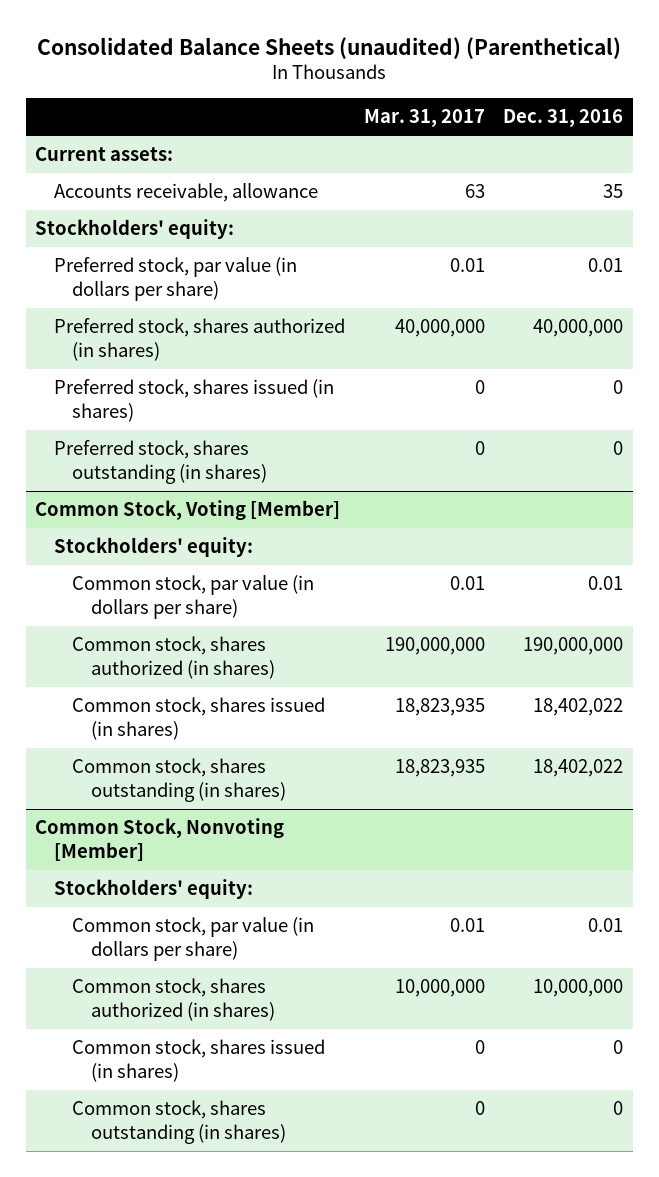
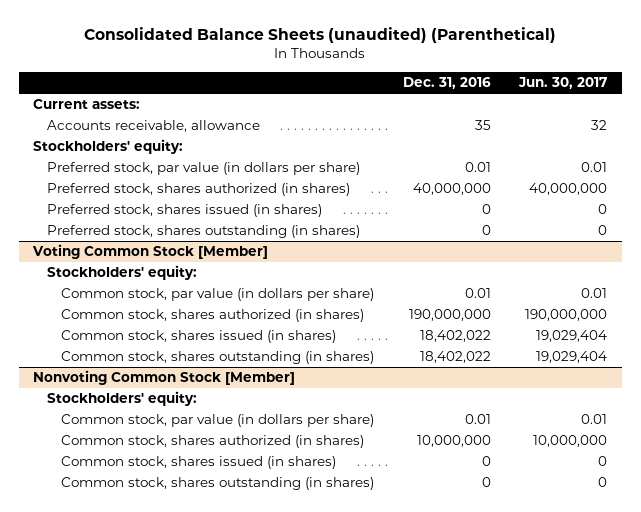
[363,109,485,128] Mar. 31, 2017 -> none
none -> [518,77,608,90] Jun. 30, 2017
[35,500,341,521] Common Stock, Voting [Member] -> [32,244,269,260] Voting Common Stock [Member]
[35,818,285,861] Common Stock, Nonvoting [Member] -> [33,370,296,386] Nonvoting Common Stock [Member]

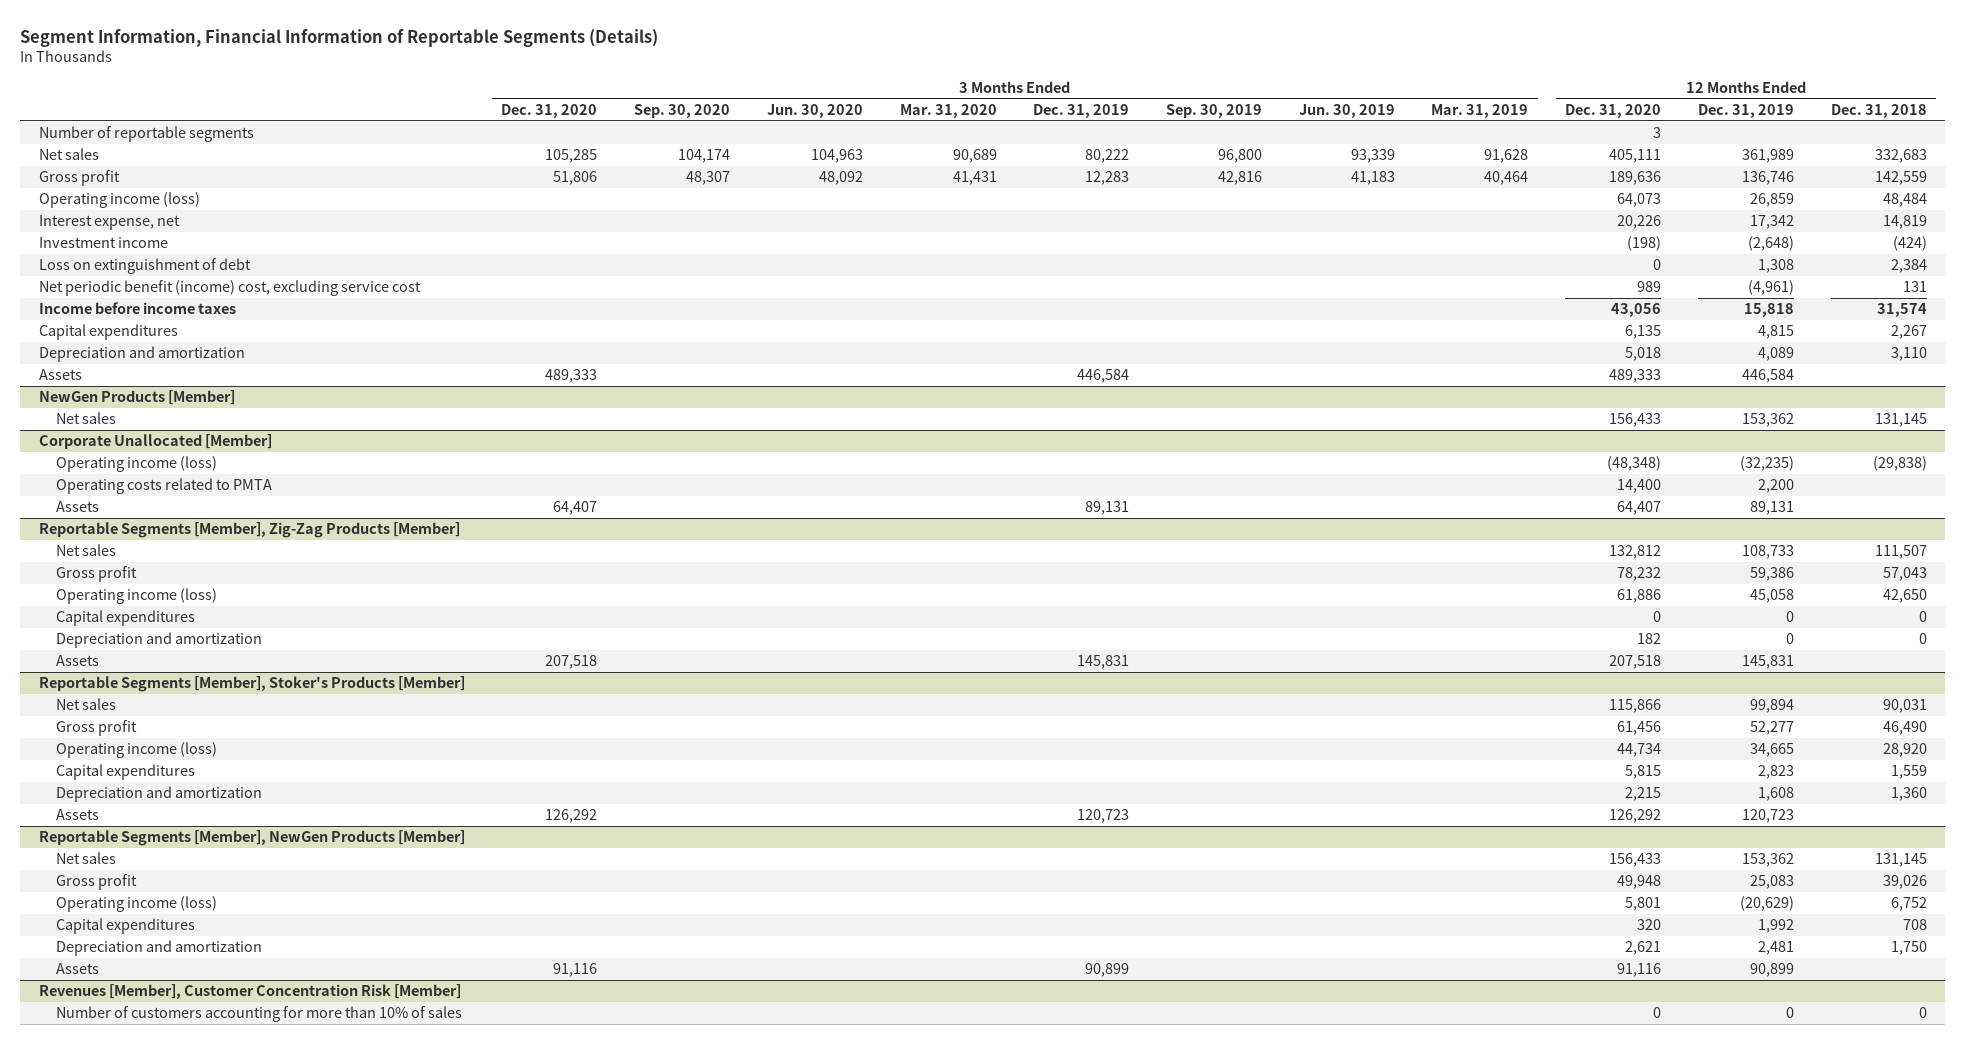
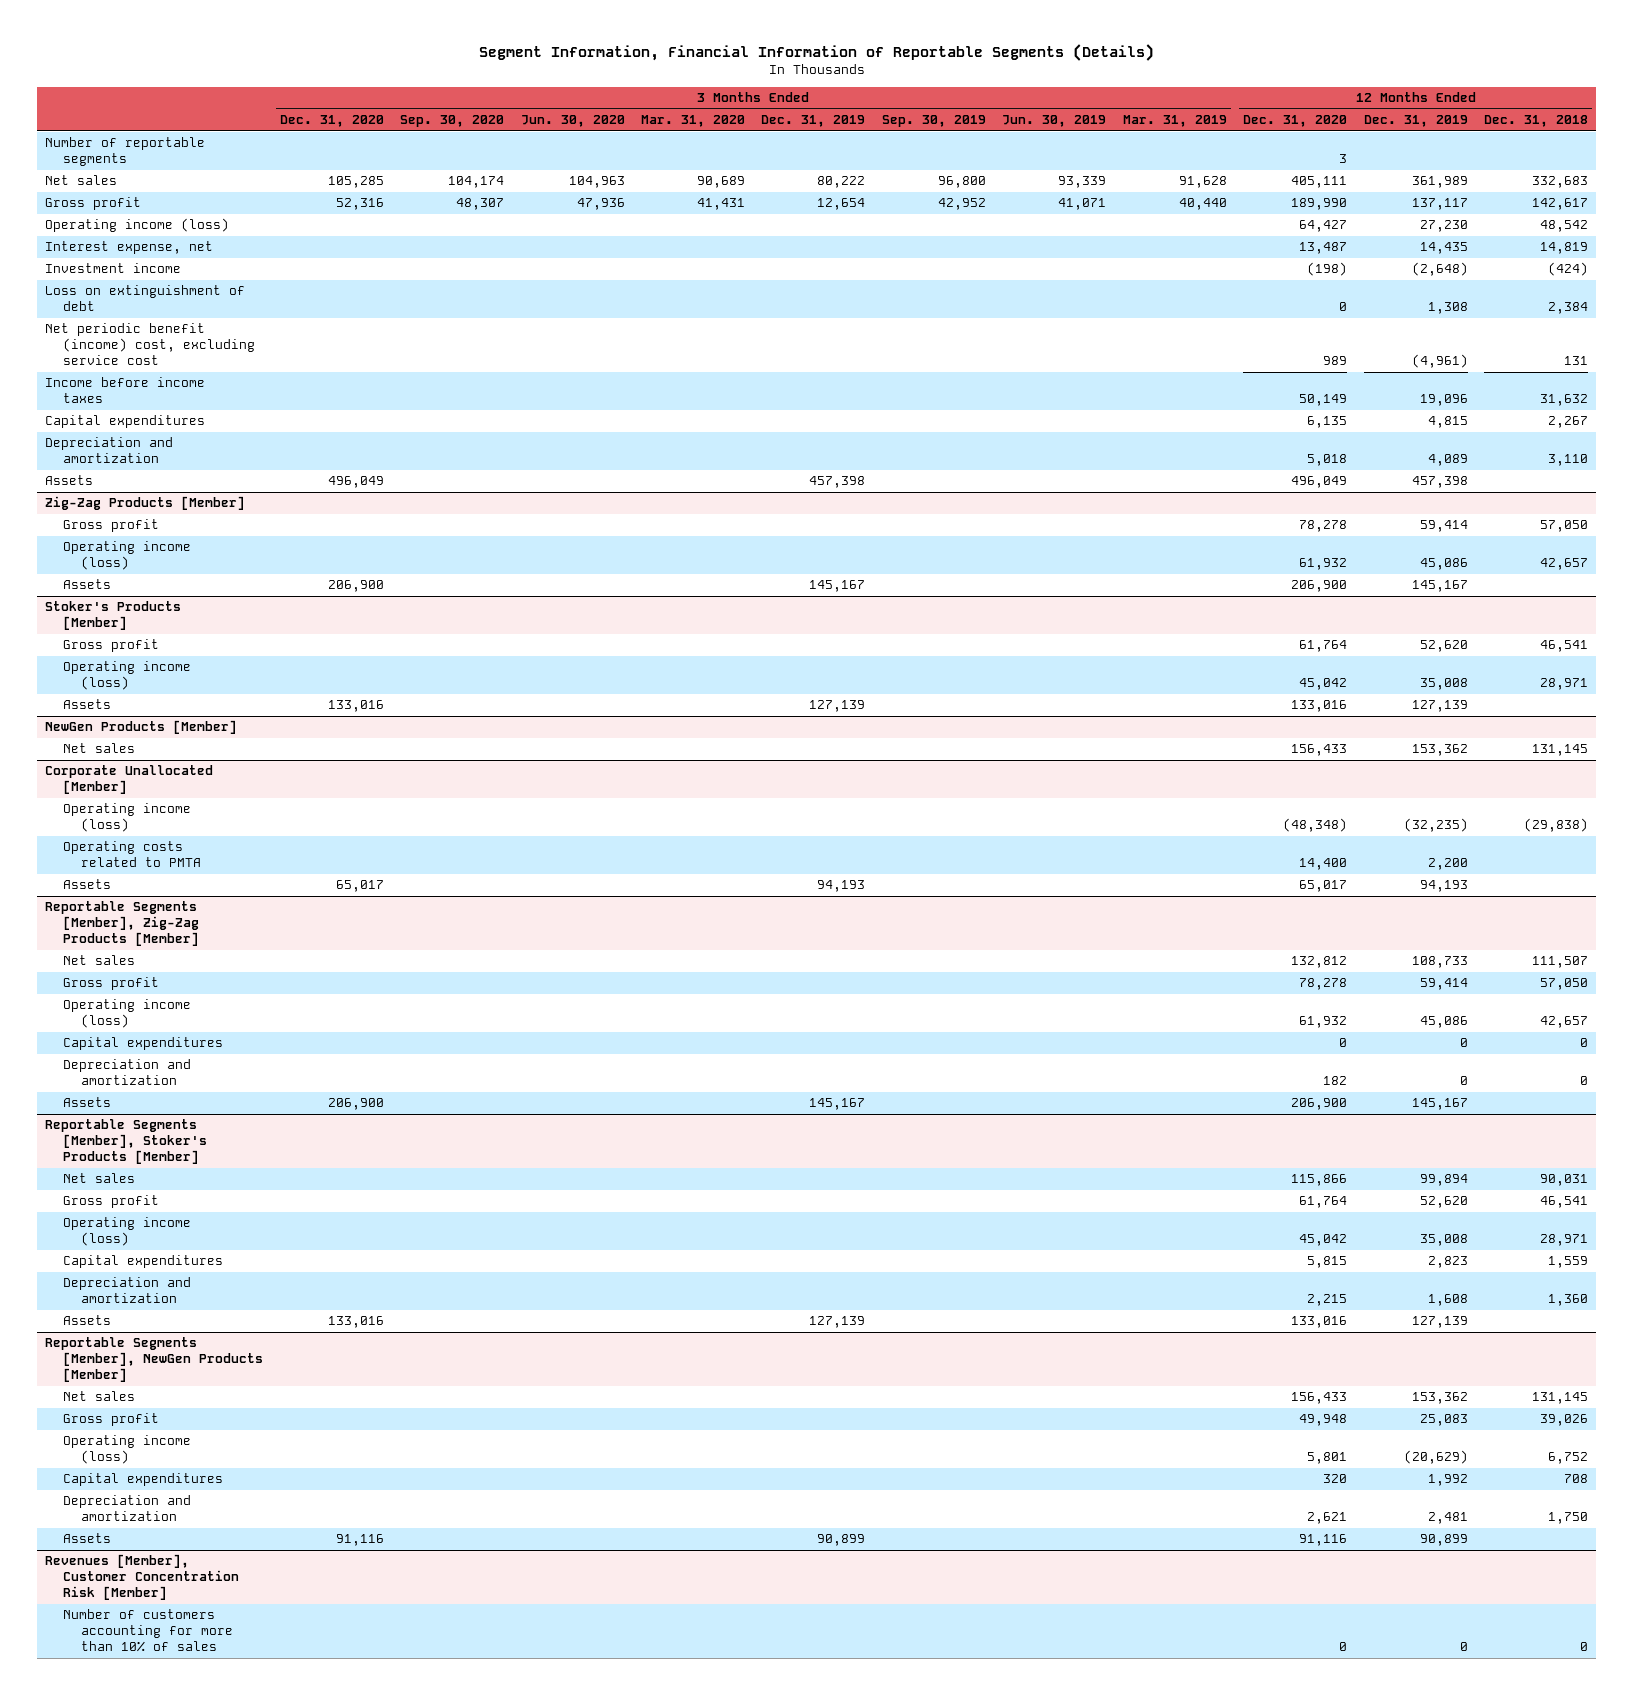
[553,171,598,186] 51,806 -> [335,198,384,211] 52,316
[818,171,863,186] 48,092 -> [576,198,625,211] 47,936
[1085,171,1130,186] 12,283 -> [817,198,866,211] 12,654
[1217,171,1262,186] 42,816 -> [937,198,986,211] 42,952
[1350,171,1395,186] 41,183 -> [1058,198,1107,211] 41,071
[1484,171,1529,186] 40,464 -> [1178,198,1227,211] 40,440
[1609,171,1662,186] 189,636 -> [1291,198,1348,211] 189,990
[1741,171,1794,186] 136,746 -> [1411,198,1468,211] 137,117
[1874,171,1927,186] 142,559 -> [1532,198,1589,211] 142,617
[1617,193,1662,208] 64,073 -> [1299,220,1348,233] 64,427
[1749,193,1794,208] 26,859 -> [1419,220,1468,233] 27,230
[1882,193,1927,208] 48,484 -> [1540,220,1589,233] 48,542
[1617,215,1662,230] 20,226 -> [1299,242,1348,255] 13,487
[1749,215,1794,230] 17,342 -> [1419,242,1468,255] 14,435
[1611,303,1662,318] 43,056 -> [1299,394,1348,407] 50,149
[1743,303,1794,318] 15,818 -> [1419,394,1468,407] 19,096
[1876,303,1927,318] 31,574 -> [1540,394,1589,407] 31,632
[545,369,598,384] 489,333 -> [327,476,384,489] 496,049
[1077,369,1130,384] 446,584 -> [809,476,866,489] 457,398
[1609,369,1662,384] 489,333 -> [1291,476,1348,489] 496,049
[1741,369,1794,384] 446,584 -> [1411,476,1468,489] 457,398
none -> [45,496,246,511] Zig-Zag Products [Member]
none -> [63,519,160,533] Gross profit
none -> [63,541,192,571] Operating income (loss)
none -> [63,579,112,590] Assets
none -> [45,601,182,631] Stoker's Products [Member]
none -> [63,639,160,653] Gross profit
none -> [63,661,192,691] Operating income (loss)
none -> [63,699,112,710] Assets
[553,501,598,516] 64,407 -> [335,880,384,893] 65,017
[1085,501,1130,516] 89,131 -> [817,880,866,893] 94,193
[1617,501,1662,516] 64,407 -> [1299,880,1348,893] 65,017
[1749,501,1794,516] 89,131 -> [1419,880,1468,893] 94,193
[1617,567,1662,582] 78,232 -> [1299,978,1348,991] 78,278
[1749,567,1794,582] 59,386 -> [1419,978,1468,991] 59,414
[1882,567,1927,582] 57,043 -> [1540,978,1589,991] 57,050
[1617,589,1662,604] 61,886 -> [1299,1016,1348,1029] 61,932
[1749,589,1794,604] 45,058 -> [1419,1016,1468,1029] 45,086
[1882,589,1927,604] 42,650 -> [1540,1016,1589,1029] 42,657
[545,655,598,670] 207,518 -> [327,1098,384,1111] 206,900
[1077,655,1130,670] 145,831 -> [809,1098,866,1111] 145,167
[1609,655,1662,670] 207,518 -> [1291,1098,1348,1111] 206,900
[1741,655,1794,670] 145,831 -> [1411,1098,1468,1111] 145,167
[1617,721,1662,736] 61,456 -> [1299,1196,1348,1209] 61,764
[1749,721,1794,736] 52,277 -> [1419,1196,1468,1209] 52,620
[1882,721,1927,736] 46,490 -> [1540,1196,1589,1209] 46,541
[1617,743,1662,758] 44,734 -> [1299,1234,1348,1247] 45,042
[1749,743,1794,758] 34,665 -> [1419,1234,1468,1247] 35,008
[1882,743,1927,758] 28,920 -> [1540,1234,1589,1247] 28,971
[545,809,598,824] 126,292 -> [327,1316,384,1329] 133,016
[1077,809,1130,824] 120,723 -> [809,1316,866,1329] 127,139
[1609,809,1662,824] 126,292 -> [1291,1316,1348,1329] 133,016
[1741,809,1794,824] 120,723 -> [1411,1316,1468,1329] 127,139

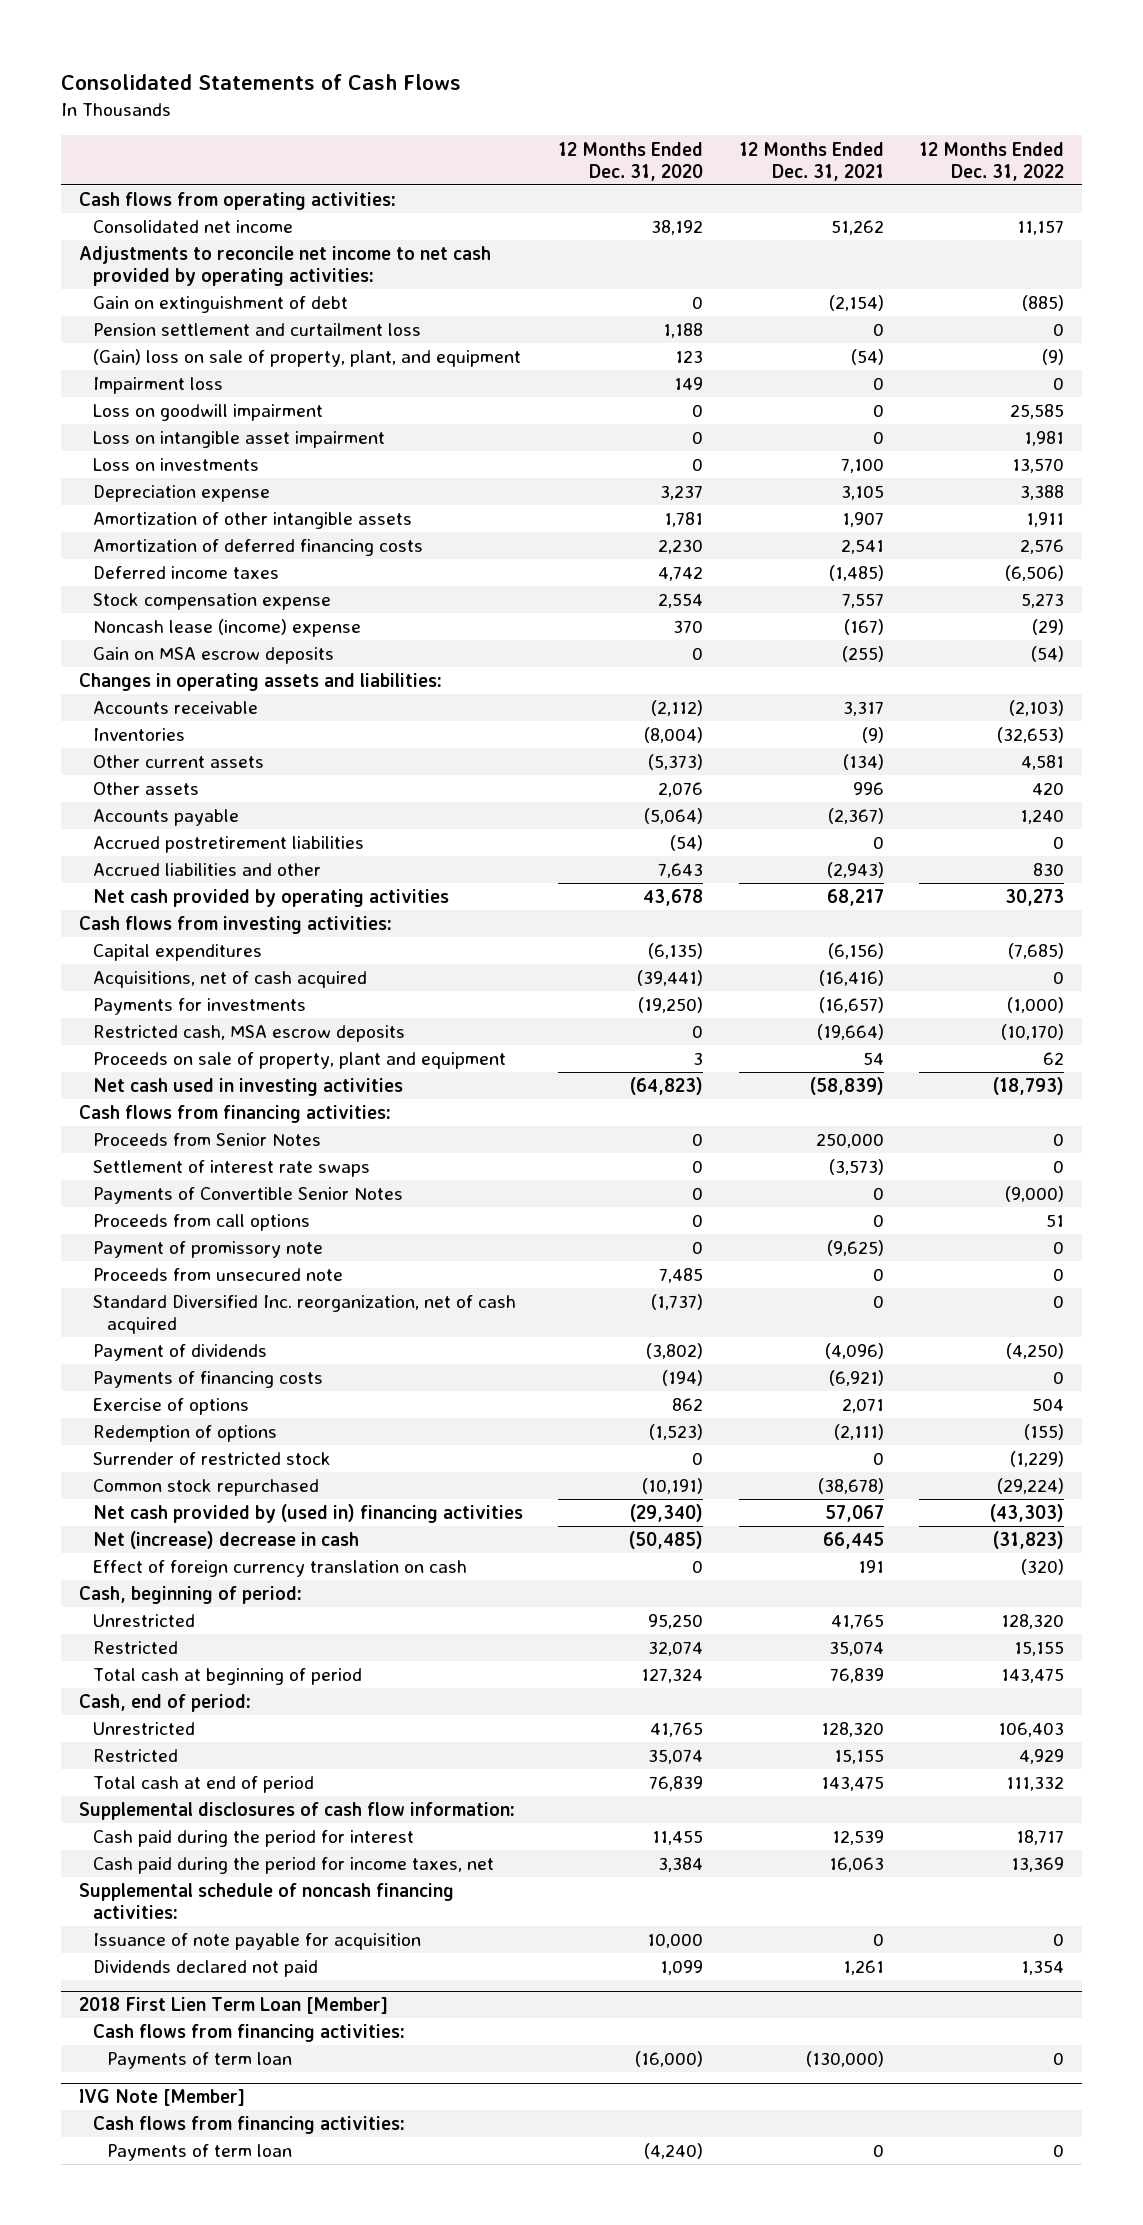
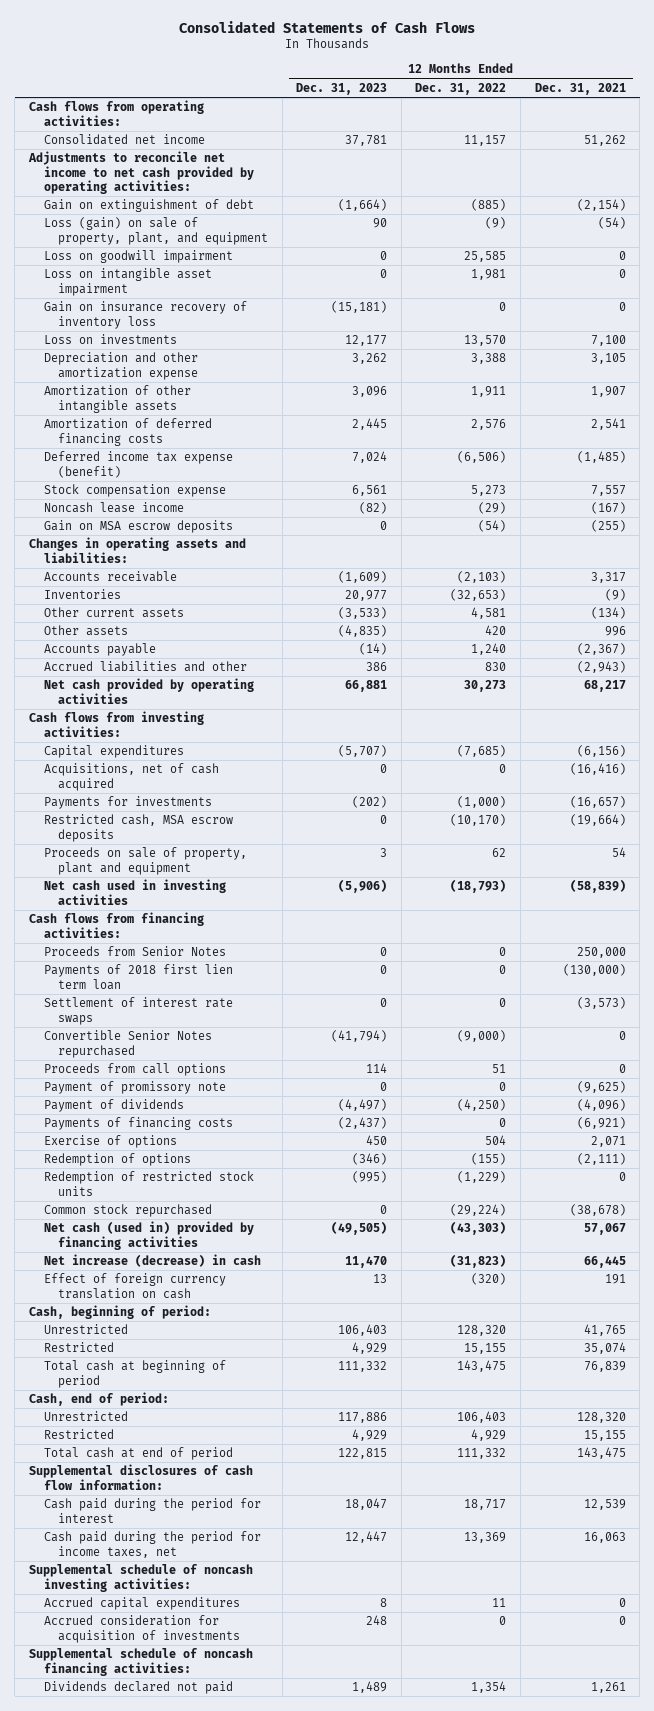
[558,141,704,181] 12 Months Ended Dec. 31, 2020 -> none
none -> [296,82,388,95] Dec. 31, 2023
[92,323,421,337] Pension settlement and curtailment loss -> none
[92,377,223,395] Impairment loss -> none
[92,349,521,368] (Gain) loss on sale of property, plant, and equipment -> [43,217,269,245] Loss (gain) on sale of property, plant, and equipment
none -> [43,301,247,329] Gain on insurance recovery of inventory loss
[92,485,270,503] Depreciation expense -> [43,352,199,380] Depreciation and other amortization expense
[92,566,279,580] Deferred income taxes -> [43,451,233,478] Deferred income tax expense (benefit)
[92,619,361,638] Noncash lease (income) expense -> [43,502,184,514] Noncash lease income
[92,836,364,854] Accrued postretirement liabilities -> none
none -> [43,964,233,990] Payments of 2018 first lien term loan
[92,1187,403,1205] Payments of Convertible Senior Notes -> [43,1030,212,1058] Convertible Senior Notes repurchased
[92,1268,343,1282] Proceeds from unsecured note -> none
[92,1295,516,1335] Standard Diversified Inc. reorganization, net of cash acquired -> none
[92,1452,331,1466] Surrender of restricted stock -> [43,1171,254,1196] Redemption of restricted stock units
[92,1504,523,1524] Net cash provided by (used in) financing activities -> [43,1221,254,1250] Net cash (used in) provided by financing activities
[92,1531,359,1550] Net (increase) decrease in cash -> [43,1254,261,1268] Net increase (decrease) in cash
none -> [28,1564,253,1592] Supplemental schedule of noncash investing activities:
none -> [43,1597,240,1611] Accrued capital expenditures
none -> [43,1615,241,1643] Accrued consideration for acquisition of investments
[92,1933,421,1951] Issuance of note payable for acquisition -> none
[78,1997,388,2015] 2018 First Lien Term Loan [Member] -> none
[92,2024,405,2043] Cash flows from financing activities: -> none
[106,2052,292,2070] Payments of term loan -> none
[78,2089,245,2107] IVG Note [Member] -> none
[92,2116,405,2135] Cash flows from financing activities: -> none
[106,2144,292,2162] Payments of term loan -> none

